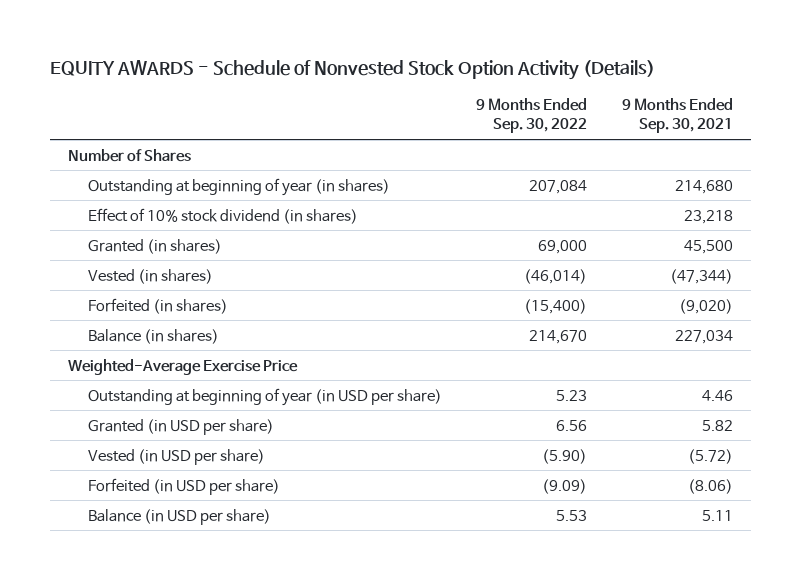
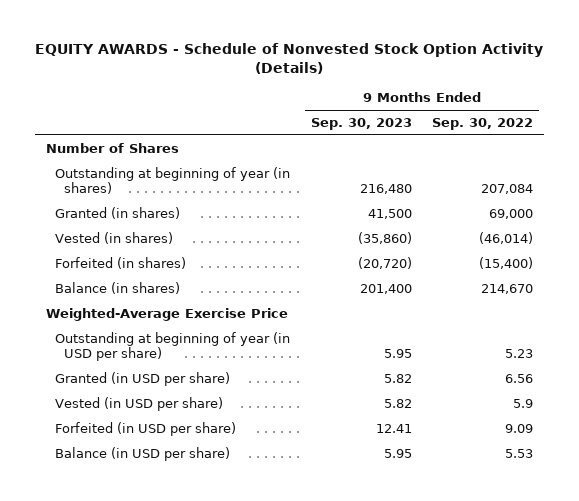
[622,97,734,134] 9 Months Ended Sep. 30, 2021 -> none
none -> [310,117,412,130] Sep. 30, 2023
[87,207,358,224] Effect of 10% stock dividend (in shares) -> none
[542,448,588,464] (5.90) -> [513,398,534,408] 5.9
[542,478,588,494] (9.09) -> [505,423,534,433] 9.09

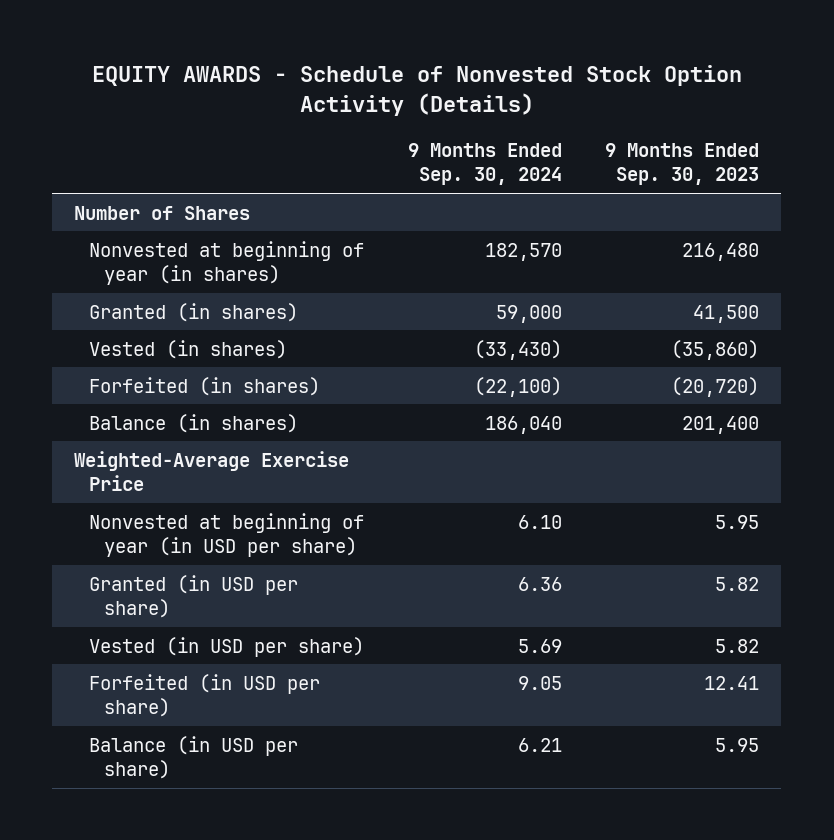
[432,117,534,130] Sep. 30, 2022 -> none
none -> [407,142,562,186] 9 Months Ended Sep. 30, 2024
[54,166,290,194] Outstanding at beginning of year (in shares) -> [88,240,364,286] Nonvested at beginning of year (in shares)
[54,331,290,361] Outstanding at beginning of year (in USD per share) -> [88,512,364,558] Nonvested at beginning of year (in USD per share)

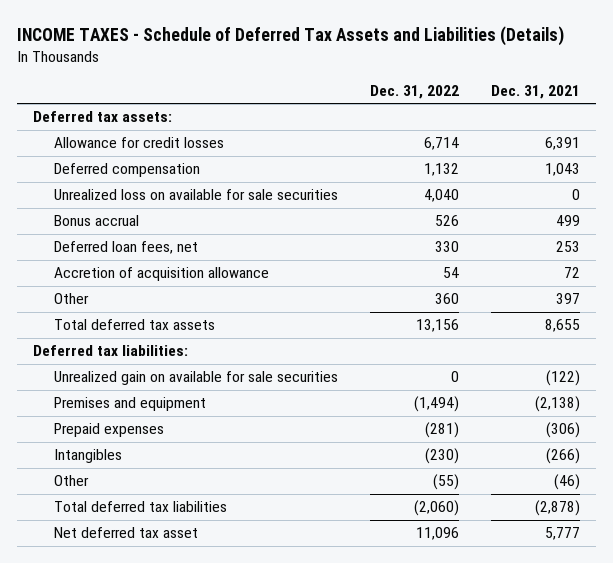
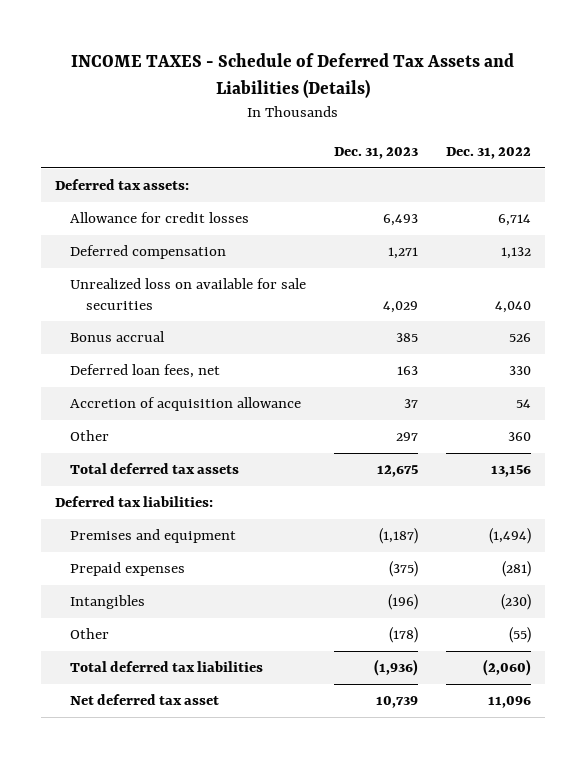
[490,84,580,99] Dec. 31, 2021 -> none
none -> [334,147,419,160] Dec. 31, 2023
[54,371,339,386] Unrealized gain on available for sale securities -> none

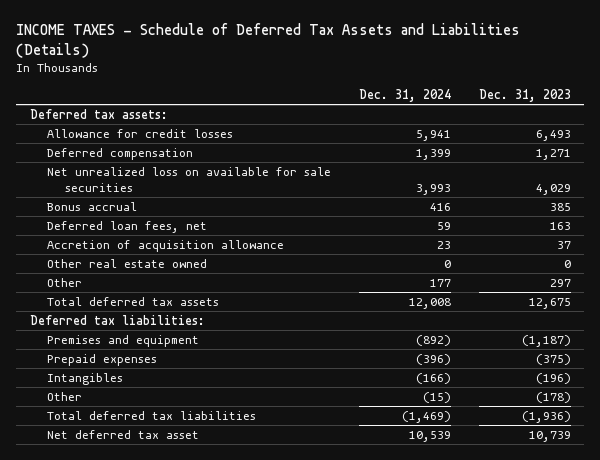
[446,147,532,160] Dec. 31, 2022 -> none
none -> [358,89,451,103] Dec. 31, 2024
[70,278,307,310] Unrealized loss on available for sale securities -> [47,166,332,192] Net unrealized loss on available for sale securities
none -> [47,258,208,268] Other real estate owned

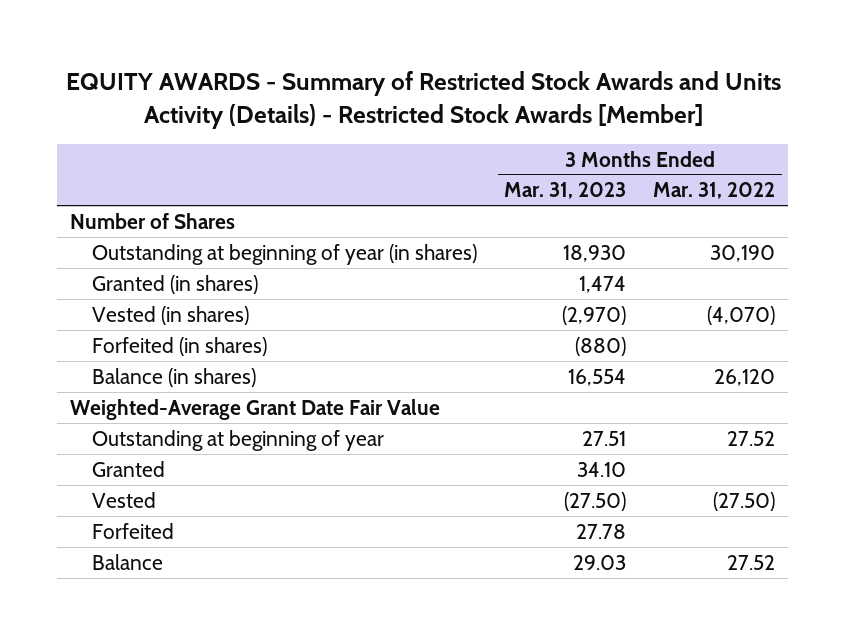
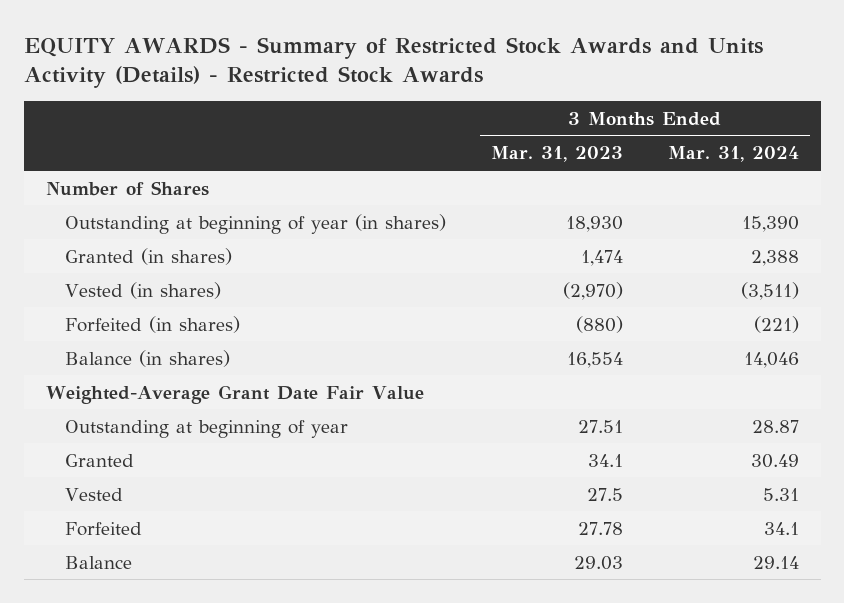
[65,70,781,129] EQUITY AWARDS - Summary of Restricted Stock Awards and Units Activity (Details) - Restricted Stock Awards [Member] -> [23,36,763,89] EQUITY AWARDS - Summary of Restricted Stock Awards and Units Activity (Details) - Restricted Stock Awards
[653,182,776,200] Mar. 31, 2022 -> none
none -> [667,146,799,163] Mar. 31, 2024
[577,461,627,477] 34.10 -> [588,453,624,467] 34.1
[564,491,627,511] (27.50) -> [587,487,624,501] 27.5

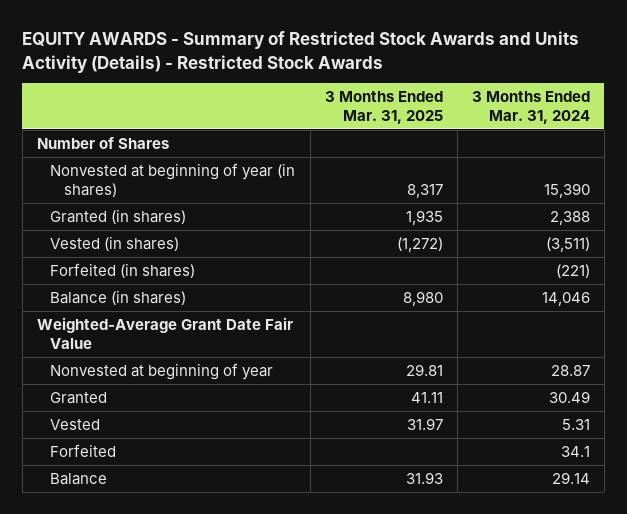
[491,146,624,163] Mar. 31, 2023 -> none
none -> [324,91,443,124] 3 Months Ended Mar. 31, 2025
[65,213,447,234] Outstanding at beginning of year (in shares) -> [50,162,296,197] Nonvested at beginning of year (in shares)
[65,419,349,438] Outstanding at beginning of year -> [50,362,274,380] Nonvested at beginning of year

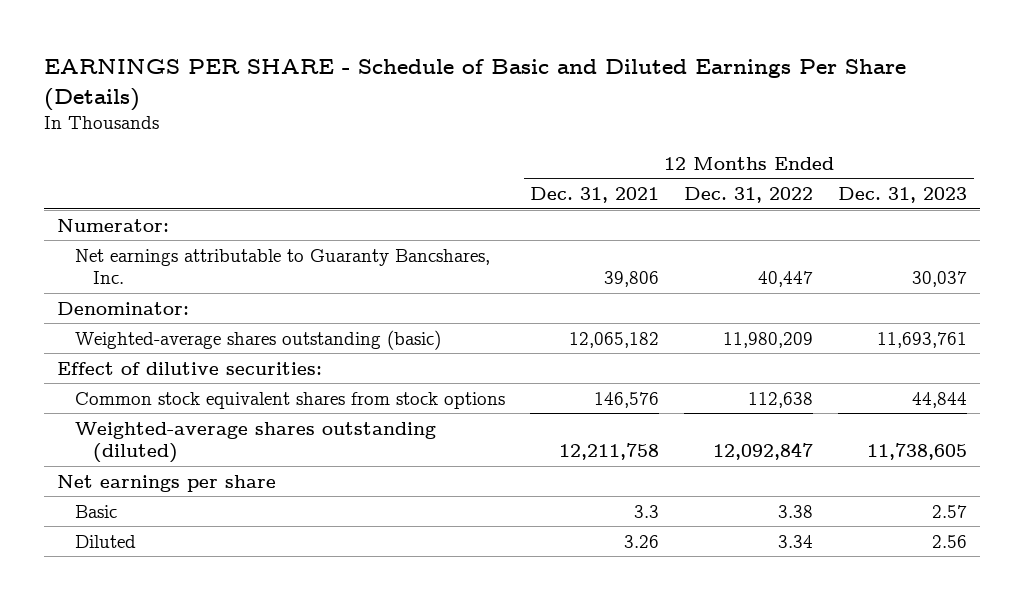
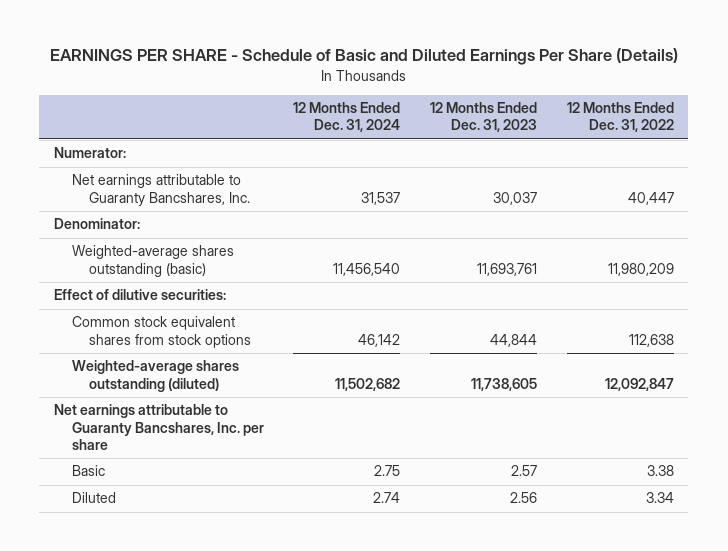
[529,187,659,204] Dec. 31, 2021 -> none
none -> [293,102,401,133] 12 Months Ended Dec. 31, 2024
[56,474,276,492] Net earnings per share -> [54,404,264,450] Net earnings attributable to Guaranty Bancshares, Inc. per share

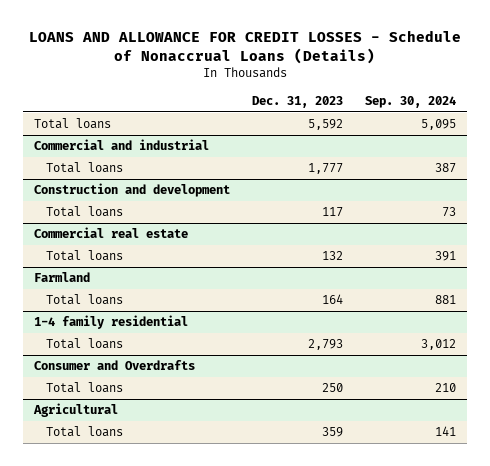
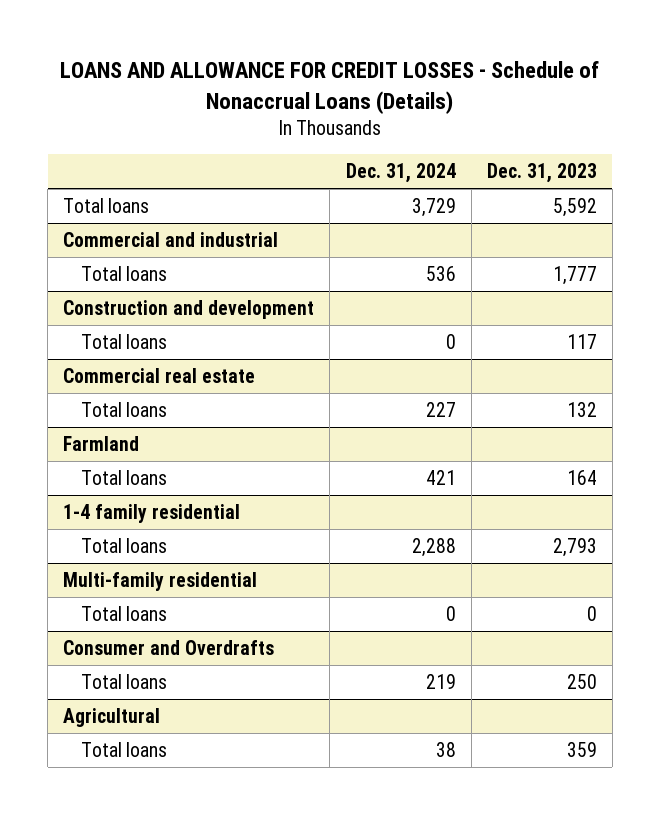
[365,95,457,108] Sep. 30, 2024 -> none
none -> [345,163,456,184] Dec. 31, 2024
none -> [63,571,258,591] Multi-family residential
none -> [80,605,167,621] Total loans

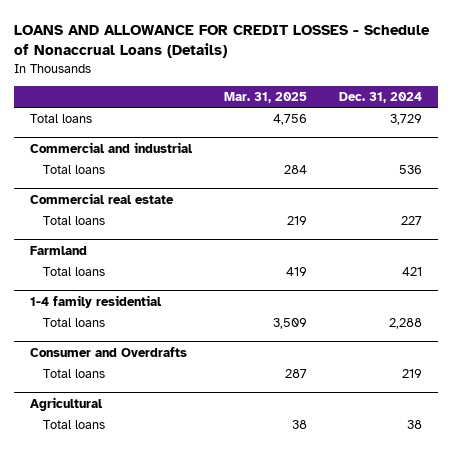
[486,163,597,184] Dec. 31, 2023 -> none
none -> [224,92,308,104] Mar. 31, 2025
[63,299,315,319] Construction and development -> none
[80,333,167,349] Total loans -> none
[63,571,258,591] Multi-family residential -> none
[80,605,167,621] Total loans -> none

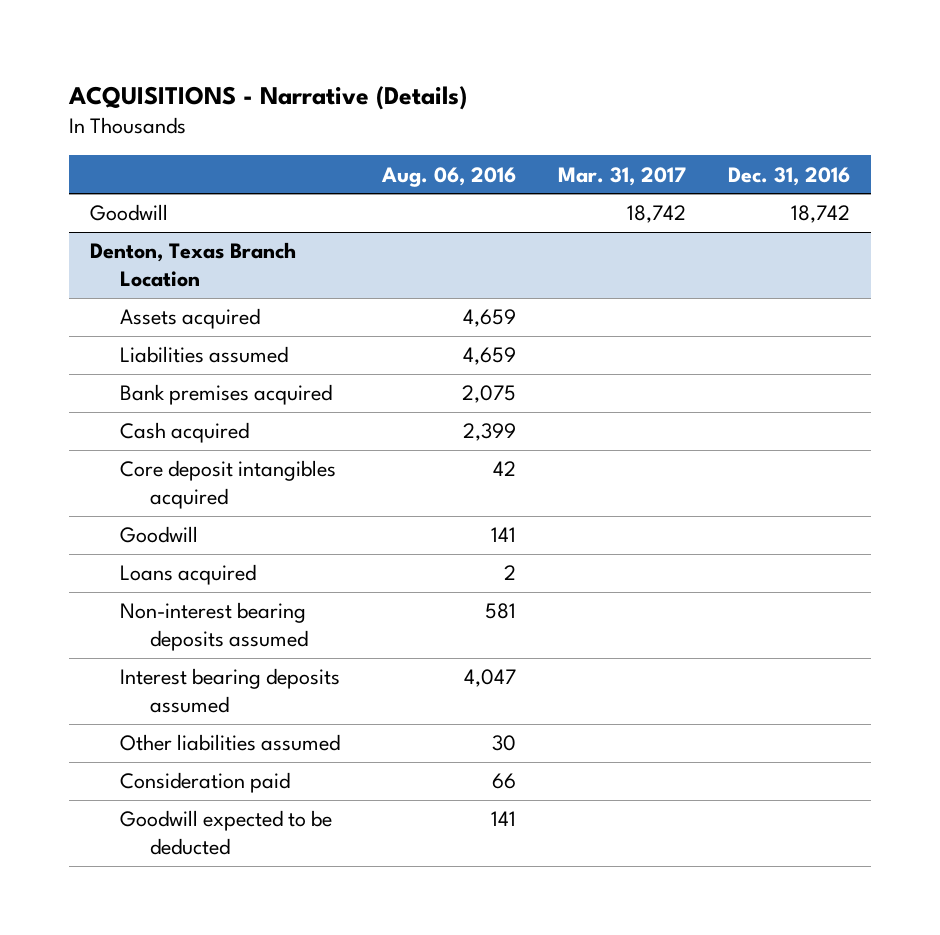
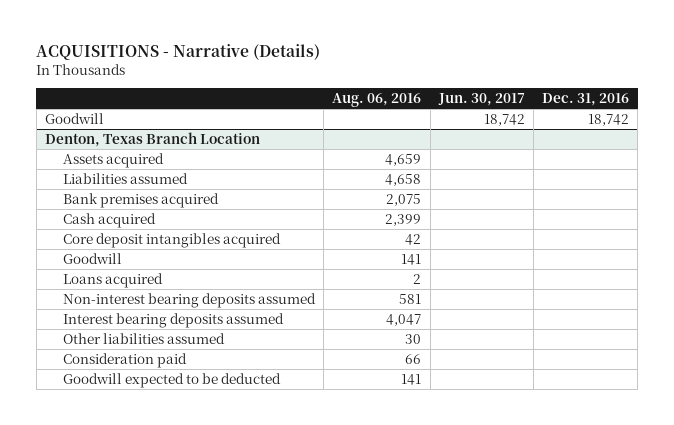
[557,166,686,186] Mar. 31, 2017 -> none
none -> [437,93,525,107] Jun. 30, 2017
[462,347,516,366] 4,659 -> [385,173,422,186] 4,658

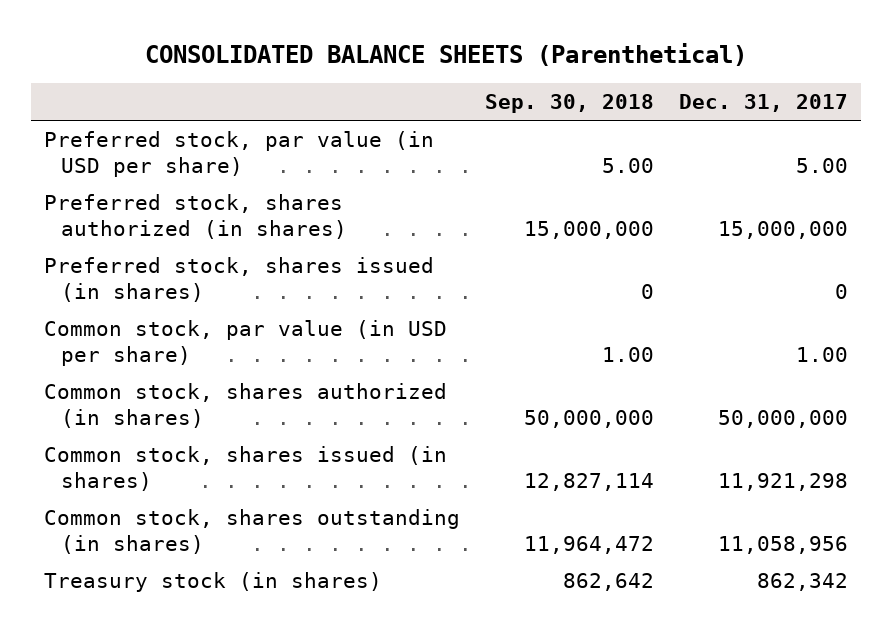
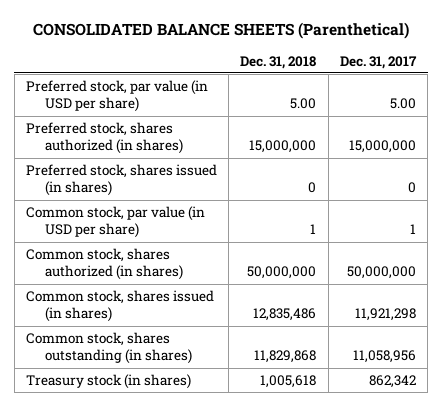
[485,94,655,114] Sep. 30, 2018 -> none
none -> [240,55,317,69] Dec. 31, 2018
[796,347,849,363] 1.00 -> [409,224,416,235] 1

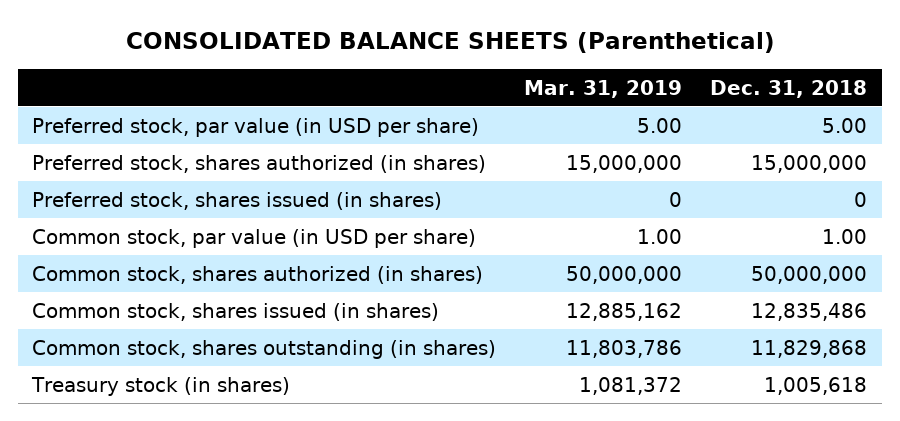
[339,55,417,69] Dec. 31, 2017 -> none
none -> [524,79,683,98] Mar. 31, 2019
[310,224,317,235] 1 -> [822,228,868,244] 1.00

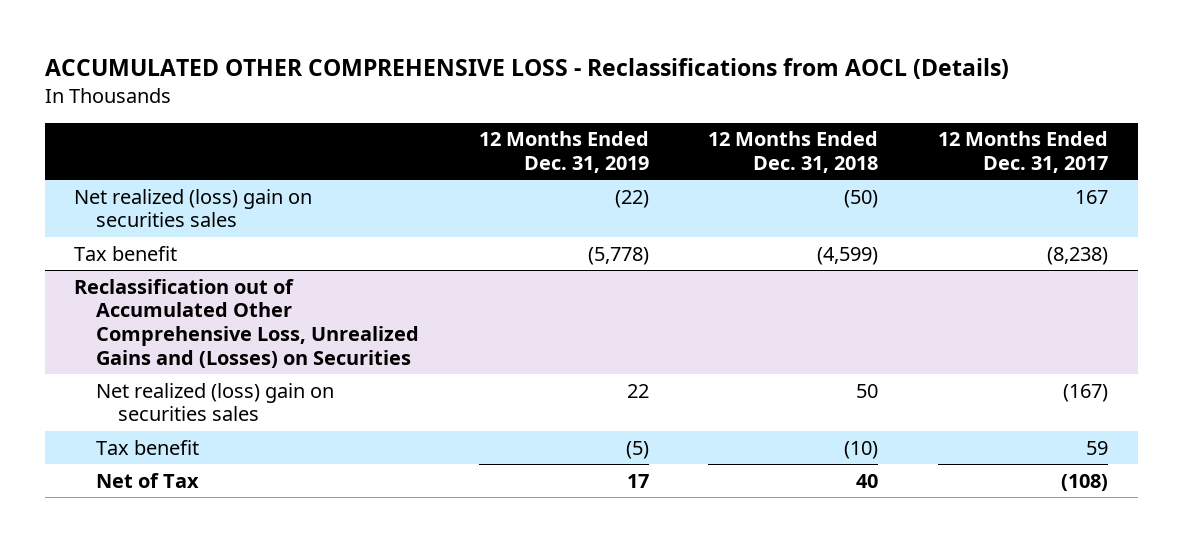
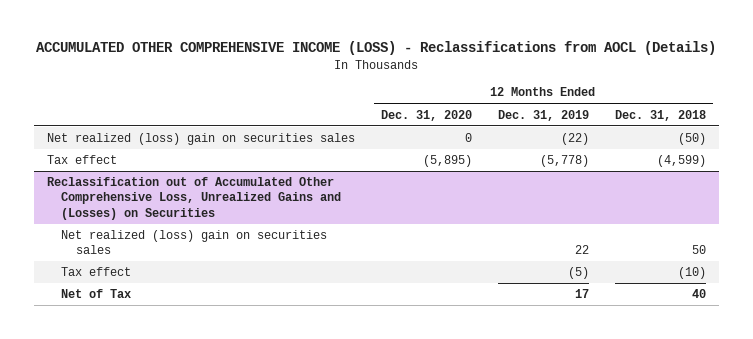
[44,57,1009,79] ACCUMULATED OTHER COMPREHENSIVE LOSS - Reclassifications from AOCL (Details) -> [36,41,717,56] ACCUMULATED OTHER COMPREHENSIVE INCOME (LOSS) - Reclassifications from AOCL (Details)
[937,131,1108,174] 12 Months Ended Dec. 31, 2017 -> none
none -> [380,109,472,121] Dec. 31, 2020
[74,245,178,261] Tax benefit -> [46,155,117,165] Tax effect
[96,439,200,455] Tax benefit -> [61,267,132,277] Tax effect

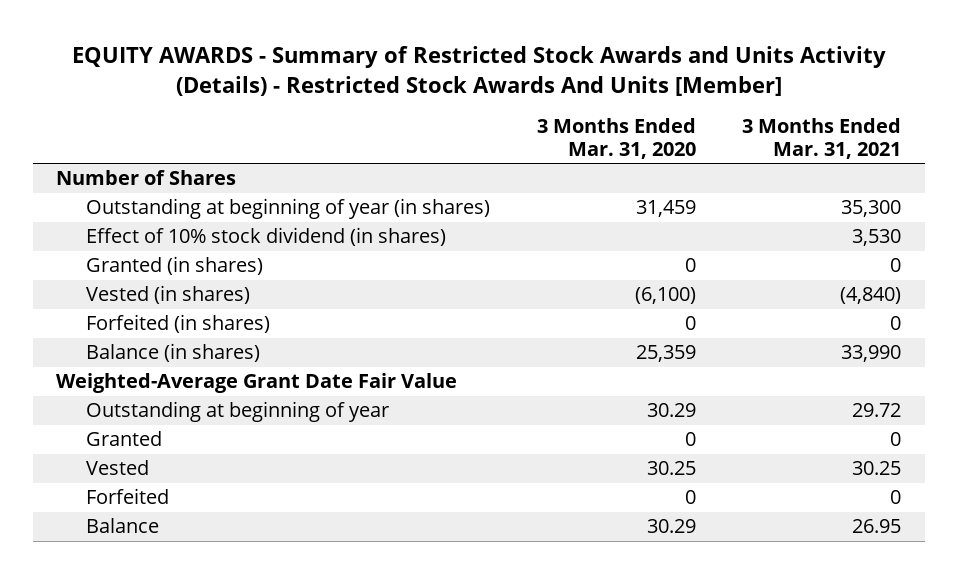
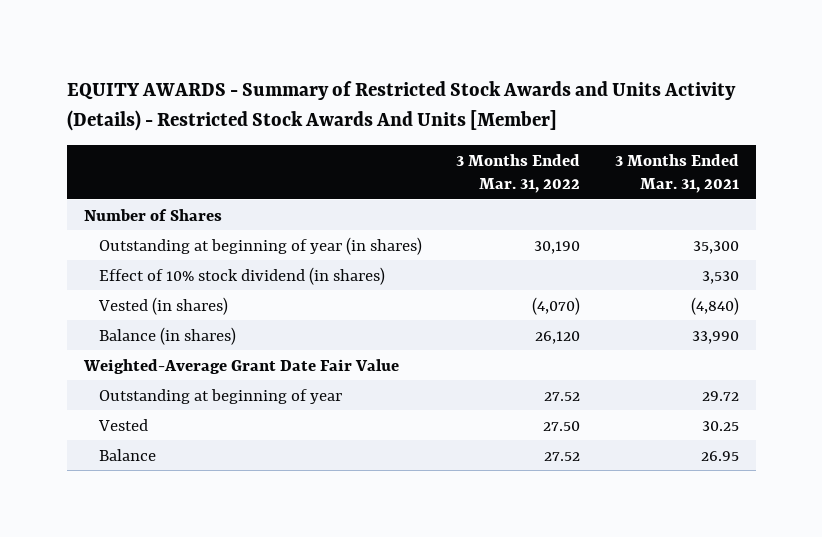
[536,118,696,159] 3 Months Ended Mar. 31, 2020 -> none
none -> [456,153,581,194] 3 Months Ended Mar. 31, 2022
[86,256,264,276] Granted (in shares) -> none
[86,314,271,334] Forfeited (in shares) -> none
[86,431,163,447] Granted -> none
[86,488,170,505] Forfeited -> none

